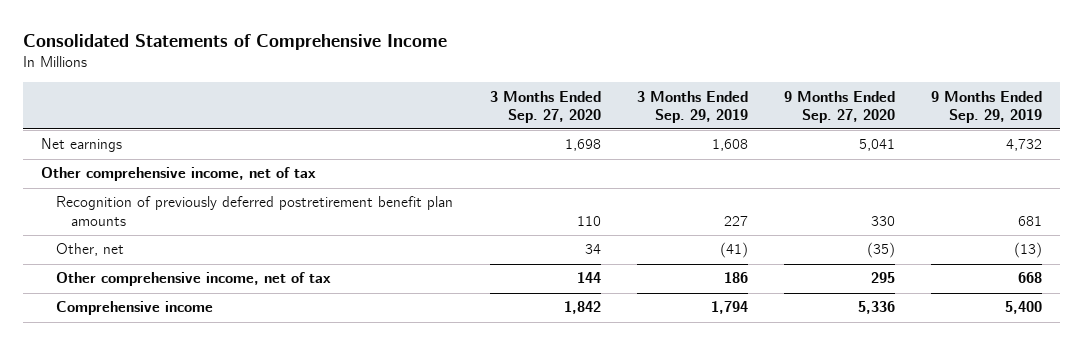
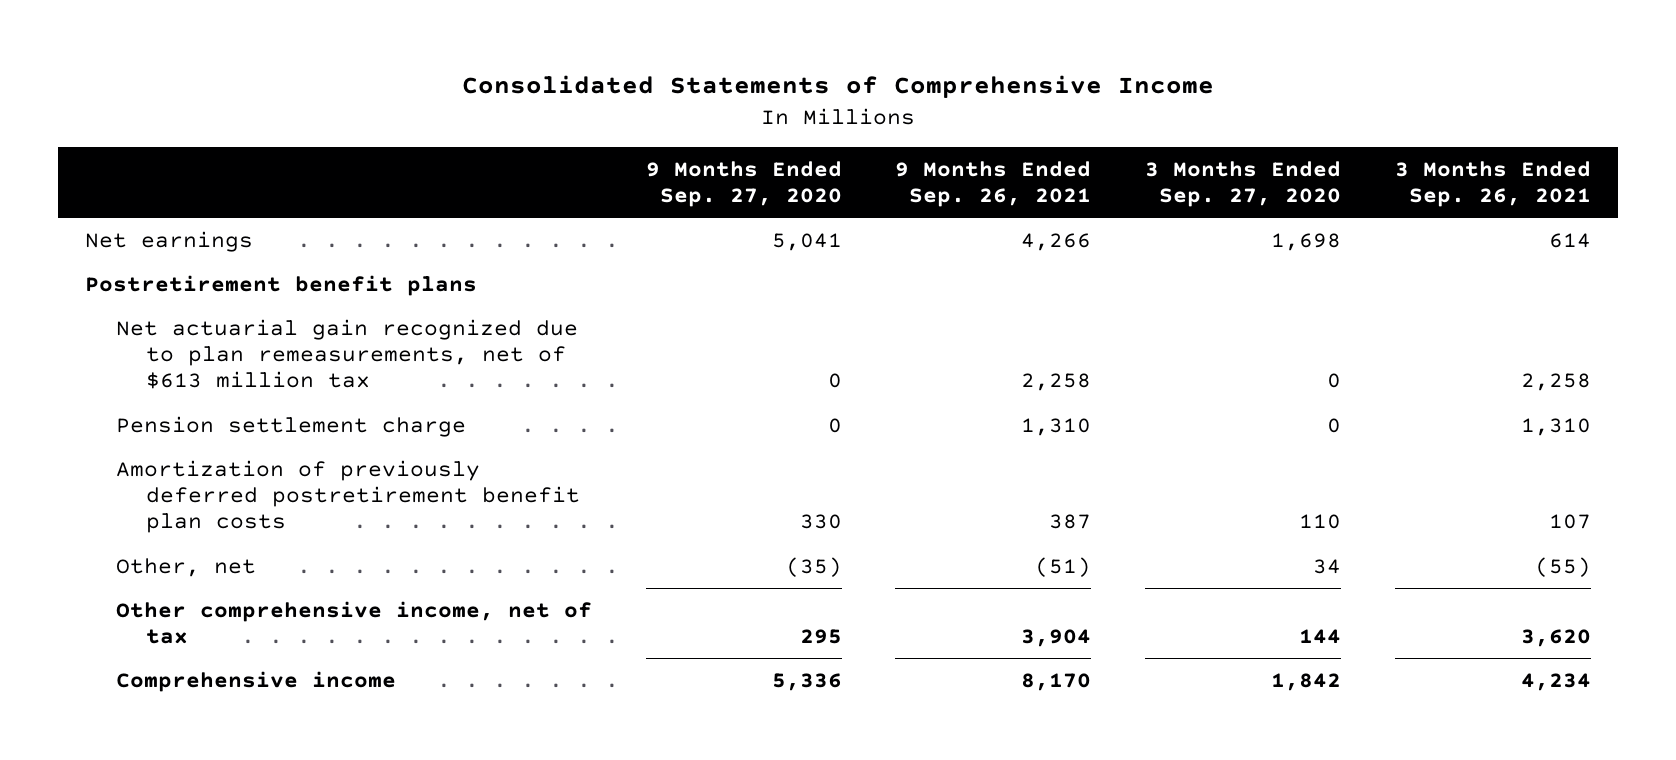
[636,90,748,123] 3 Months Ended Sep. 29, 2019 -> none
[931,90,1043,123] 9 Months Ended Sep. 29, 2019 -> none
none -> [895,160,1092,207] 9 Months Ended Sep. 26, 2021
none -> [1395,160,1592,207] 3 Months Ended Sep. 26, 2021
[41,167,317,182] Other comprehensive income, net of tax -> none
none -> [84,274,477,296] Postretirement benefit plans
none -> [115,318,578,390] Net actuarial gain recognized due to plan remeasurements, net of $613 million tax
none -> [115,415,466,437] Pension settlement charge
[56,196,454,226] Recognition of previously deferred postretirement benefit plan amounts -> [115,459,581,534] Amortization of previously deferred postretirement benefit plan costs

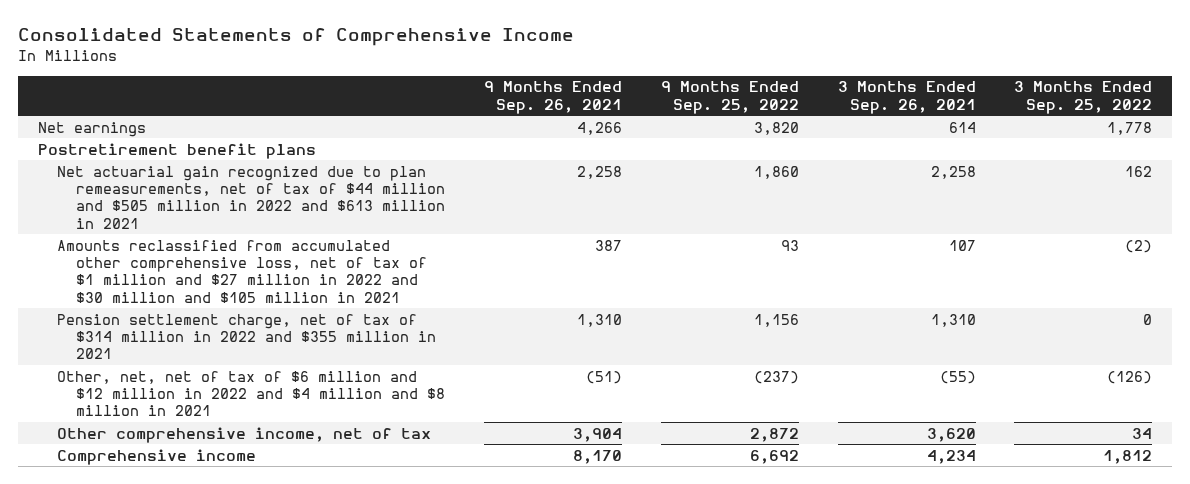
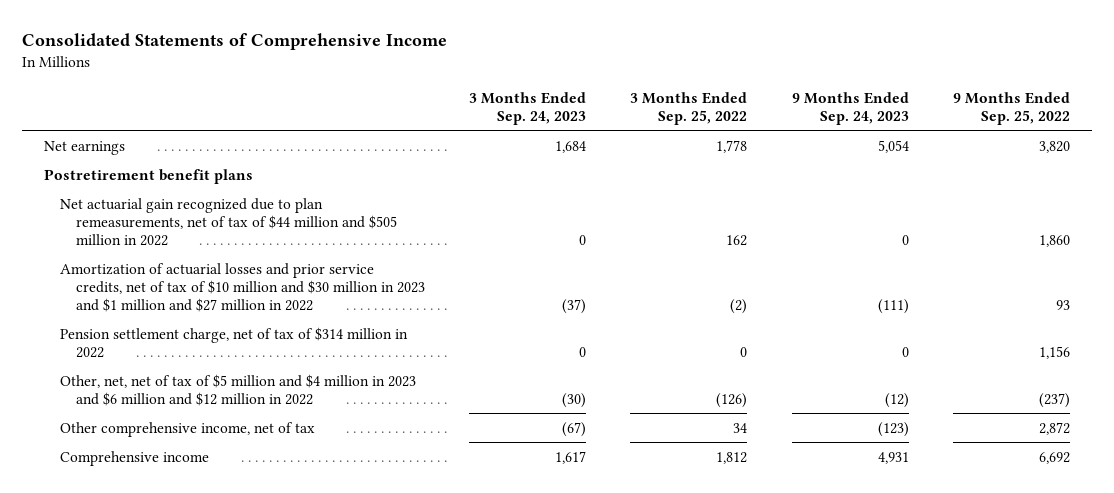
[484,81,623,114] 9 Months Ended Sep. 26, 2021 -> none
[837,81,976,114] 3 Months Ended Sep. 26, 2021 -> none
none -> [469,91,587,125] 3 Months Ended Sep. 24, 2023
none -> [791,91,909,125] 9 Months Ended Sep. 24, 2023
[56,165,446,229] Net actuarial gain recognized due to plan remeasurements, net of tax of $44 million and $505 million in 2022 and $613 million in 2021 -> [59,197,397,246] Net actuarial gain recognized due to plan remeasurements, net of tax of $44 million and $505 million in 2022
[56,239,428,303] Amounts reclassified from accumulated other comprehensive loss, net of tax of $1 million and $27 million in 2022 and $30 million and $105 million in 2021 -> [59,262,425,312] Amortization of actuarial losses and prior service credits, net of tax of $10 million and $30 million in 2023 and $1 million and $27 million in 2022
[56,313,437,360] Pension settlement charge, net of tax of $314 million in 2022 and $355 million in 2021 -> [59,326,408,358] Pension settlement charge, net of tax of $314 million in 2022
[56,370,446,417] Other, net, net of tax of $6 million and $12 million in 2022 and $4 million and $8 million in 2021 -> [59,373,416,406] Other, net, net of tax of $5 million and $4 million in 2023 and $6 million and $12 million in 2022

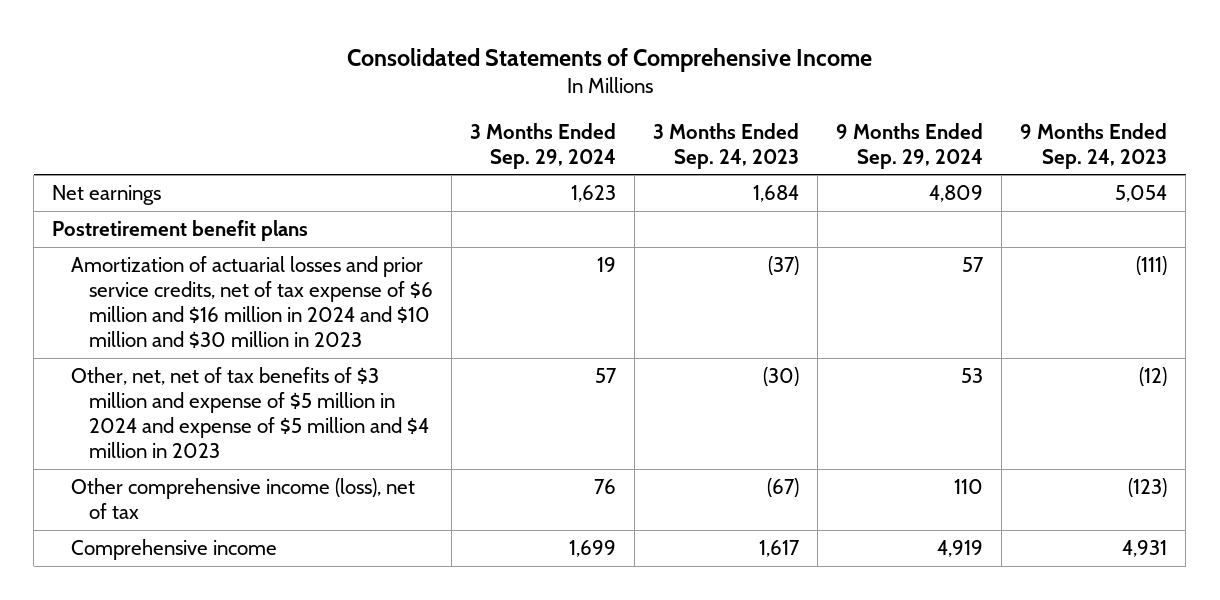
[630,91,748,125] 3 Months Ended Sep. 25, 2022 -> none
[952,91,1070,125] 9 Months Ended Sep. 25, 2022 -> none
none -> [470,122,617,169] 3 Months Ended Sep. 29, 2024
none -> [836,122,984,169] 9 Months Ended Sep. 29, 2024
[59,197,397,246] Net actuarial gain recognized due to plan remeasurements, net of tax of $44 million and $505 million in 2022 -> none
[59,326,408,358] Pension settlement charge, net of tax of $314 million in 2022 -> none
[59,262,425,312] Amortization of actuarial losses and prior service credits, net of tax of $10 million and $30 million in 2023 and $1 million and $27 million in 2022 -> [70,256,434,349] Amortization of actuarial losses and prior service credits, net of tax expense of $6 million and $16 million in 2024 and $10 million and $30 million in 2023
[59,373,416,406] Other, net, net of tax of $5 million and $4 million in 2023 and $6 million and $12 million in 2022 -> [70,367,430,459] Other, net, net of tax benefits of $3 million and expense of $5 million in 2024 and expense of $5 million and $4 million in 2023
[59,421,315,437] Other comprehensive income, net of tax -> [70,478,415,520] Other comprehensive income (loss), net of tax

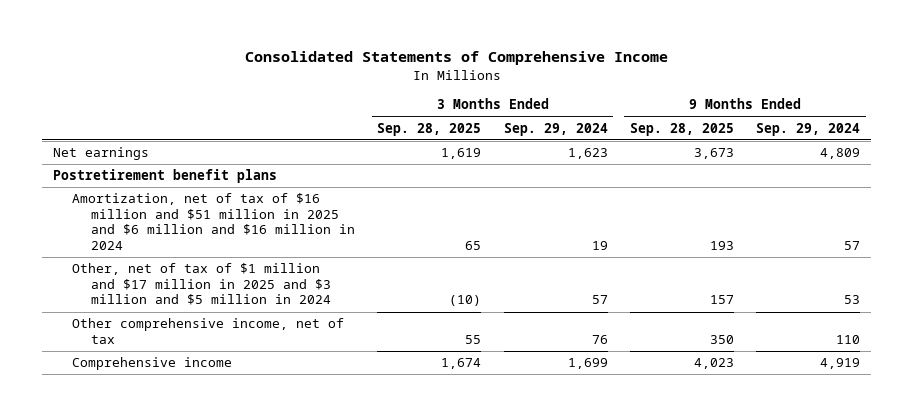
[653,122,800,169] 3 Months Ended Sep. 24, 2023 -> none
[1020,122,1168,169] 9 Months Ended Sep. 24, 2023 -> none
none -> [377,122,482,136] Sep. 28, 2025
none -> [630,122,735,136] Sep. 28, 2025
[70,256,434,349] Amortization of actuarial losses and prior service credits, net of tax expense of $6 million and $16 million in 2024 and $10 million and $30 million in 2023 -> [72,193,356,251] Amortization, net of tax of $16 million and $51 million in 2025 and $6 million and $16 million in 2024
[70,367,430,459] Other, net, net of tax benefits of $3 million and expense of $5 million in 2024 and expense of $5 million and $4 million in 2023 -> [72,263,332,306] Other, net of tax of $1 million and $17 million in 2025 and $3 million and $5 million in 2024
[70,478,415,520] Other comprehensive income (loss), net of tax -> [72,318,345,344] Other comprehensive income, net of tax

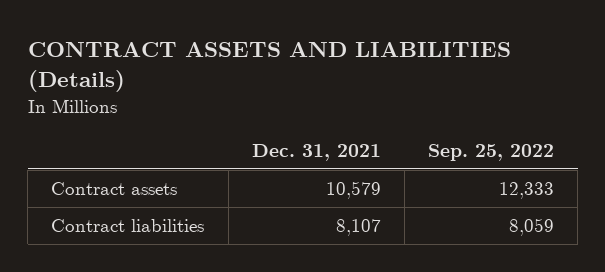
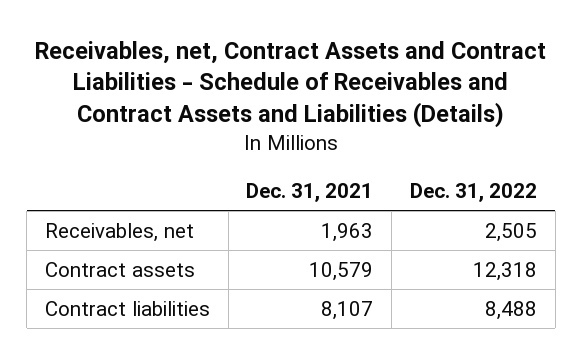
[27,42,511,92] CONTRACT ASSETS AND LIABILITIES (Details) -> [34,40,546,129] Receivables, net, Contract Assets and Contract Liabilities - Schedule of Receivables and Contract Assets and Liabilities (Details)
[427,143,554,161] Sep. 25, 2022 -> none
none -> [410,182,538,202] Dec. 31, 2022
none -> [44,222,194,242] Receivables, net

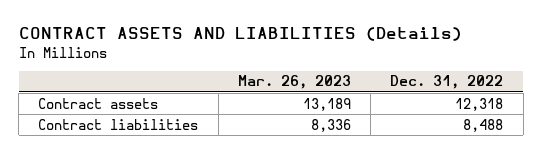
[34,40,546,129] Receivables, net, Contract Assets and Contract Liabilities - Schedule of Receivables and Contract Assets and Liabilities (Details) -> [18,27,462,42] CONTRACT ASSETS AND LIABILITIES (Details)
[246,182,374,202] Dec. 31, 2021 -> none
none -> [237,75,351,90] Mar. 26, 2023
[44,222,194,242] Receivables, net -> none

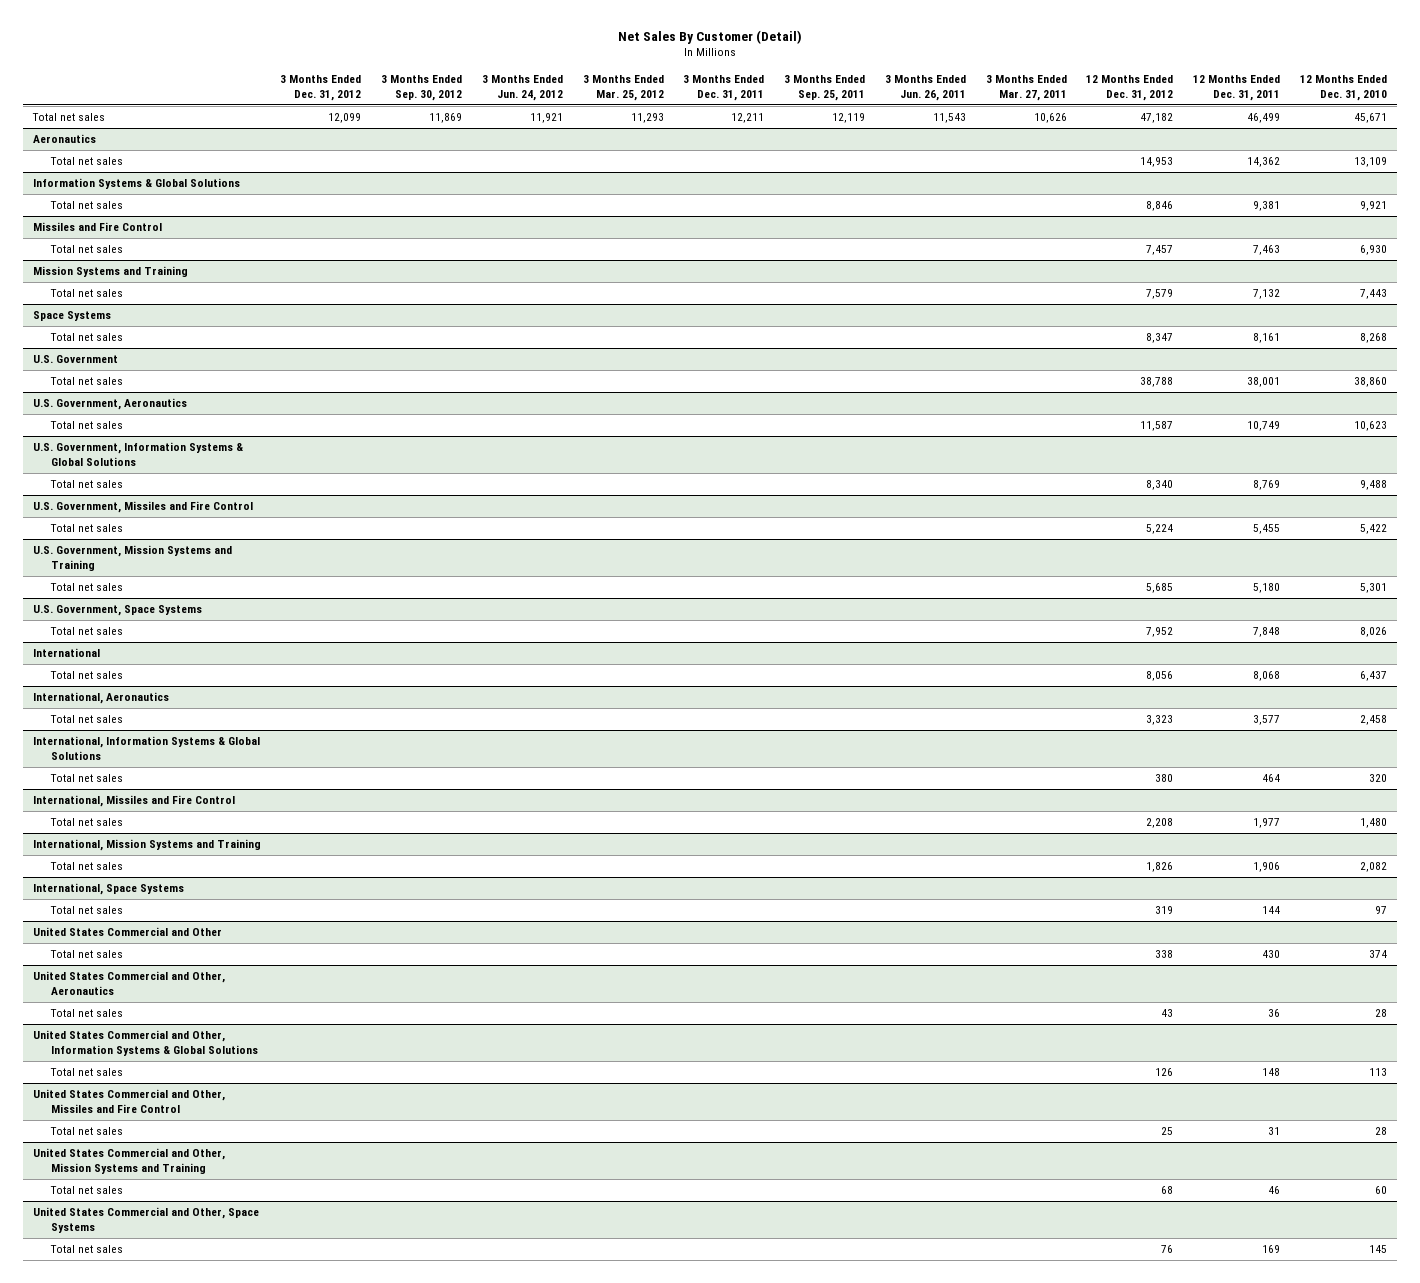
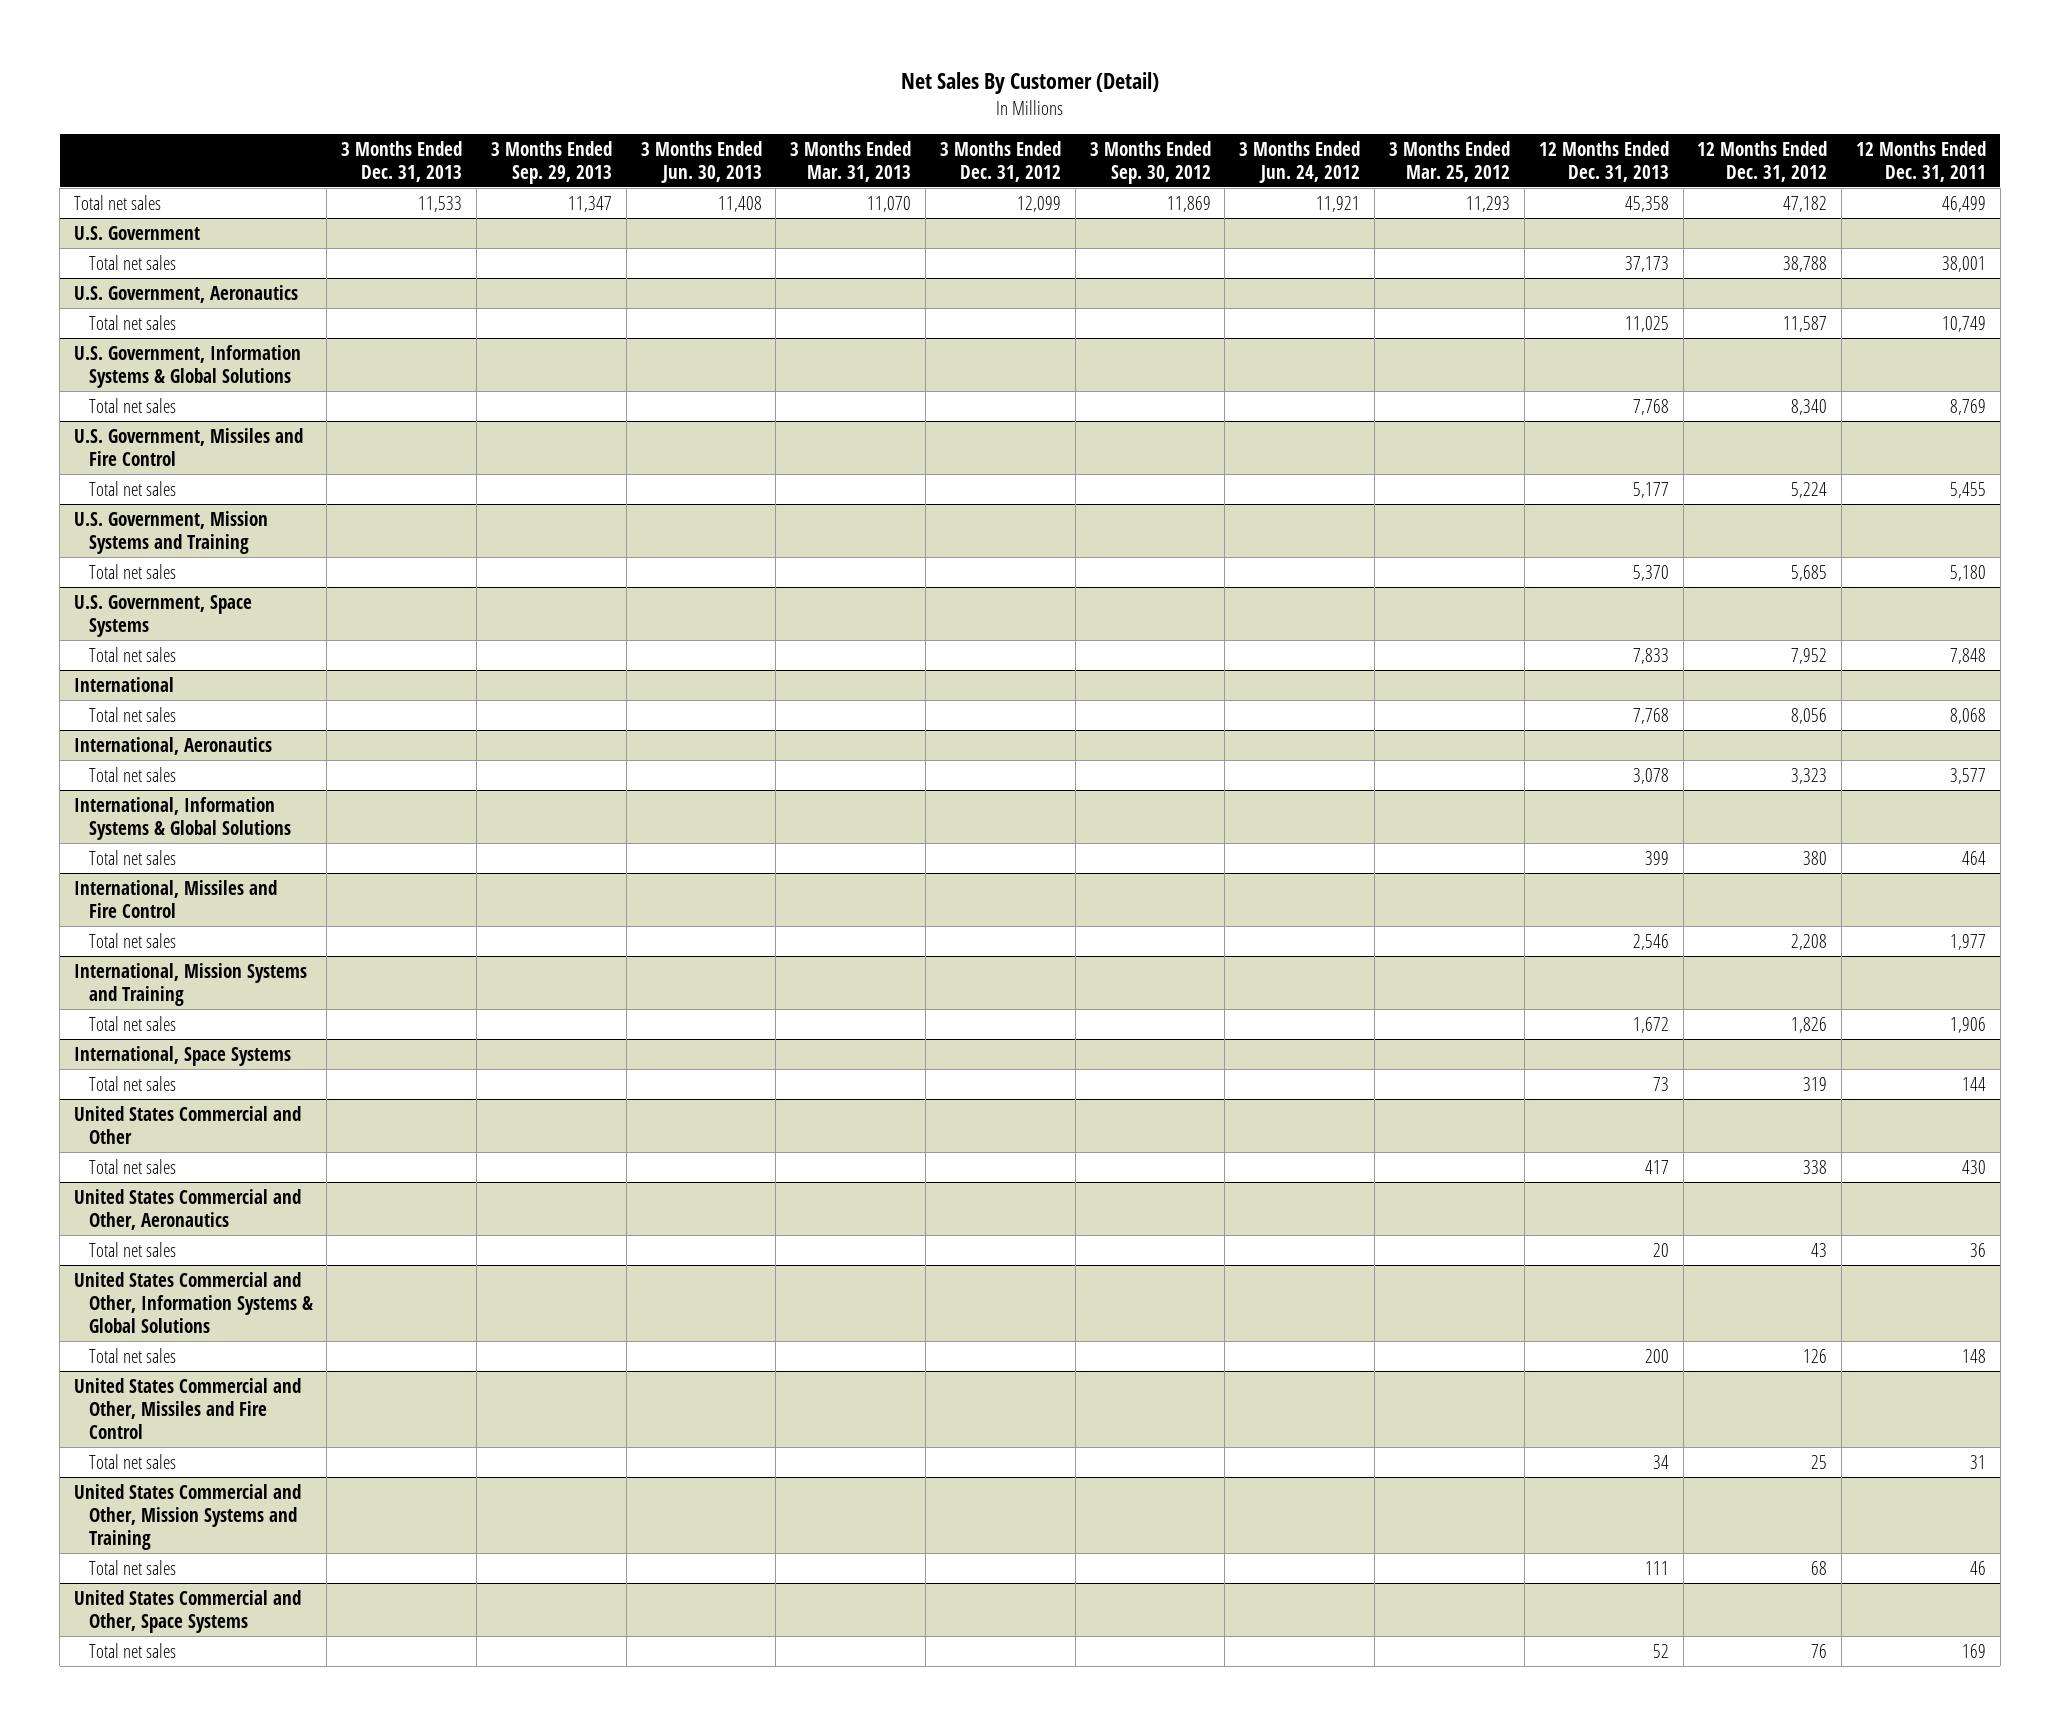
[683,75,765,101] 3 Months Ended Dec. 31, 2011 -> none
[784,75,866,101] 3 Months Ended Sep. 25, 2011 -> none
[884,75,966,101] 3 Months Ended Jun. 26, 2011 -> none
[985,75,1067,101] 3 Months Ended Mar. 27, 2011 -> none
[1299,75,1387,101] 12 Months Ended Dec. 31, 2010 -> none
none -> [341,140,463,182] 3 Months Ended Dec. 31, 2013
none -> [490,140,612,184] 3 Months Ended Sep. 29, 2013
none -> [640,140,762,183] 3 Months Ended Jun. 30, 2013
none -> [790,140,912,182] 3 Months Ended Mar. 31, 2013
none -> [1538,140,1669,182] 12 Months Ended Dec. 31, 2013
[32,134,96,144] Aeronautics -> none
[49,157,123,166] Total net sales -> none
[32,178,240,190] Information Systems & Global Solutions -> none
[49,201,123,210] Total net sales -> none
[32,222,162,232] Missiles and Fire Control -> none
[49,245,123,254] Total net sales -> none
[32,266,188,278] Mission Systems and Training -> none
[49,289,123,298] Total net sales -> none
[32,311,111,322] Space Systems -> none
[49,333,123,342] Total net sales -> none

